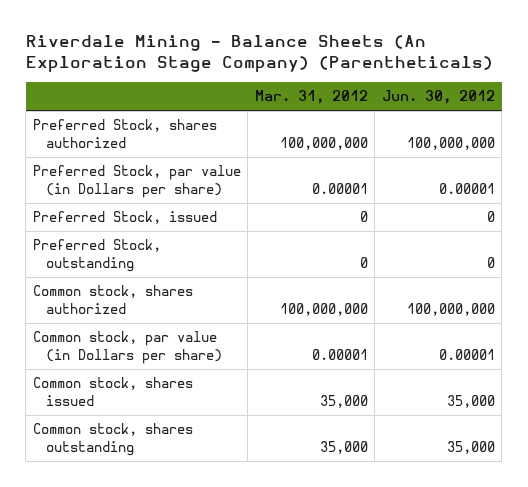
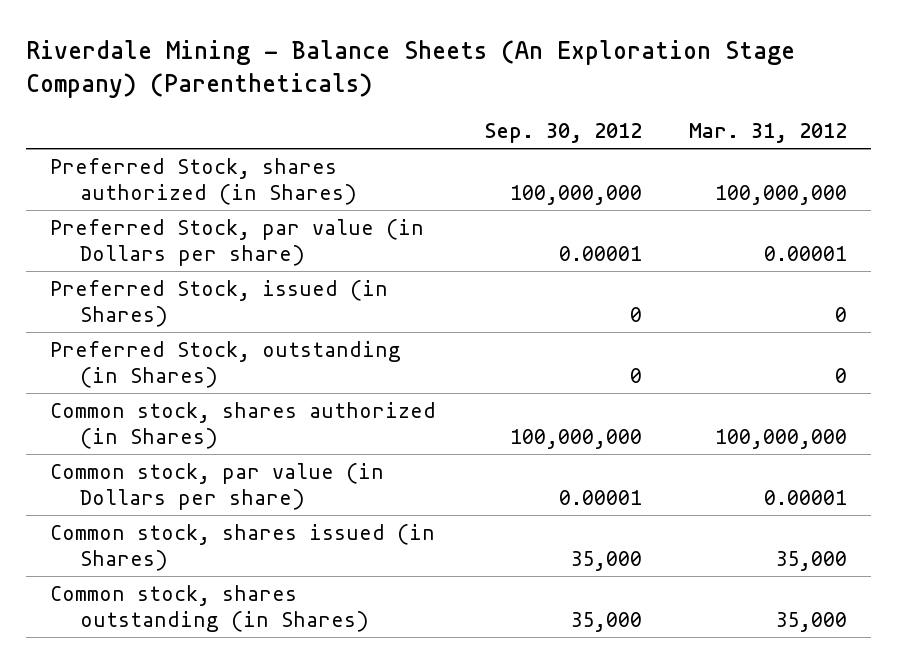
[381,90,495,105] Jun. 30, 2012 -> none
none -> [483,123,642,144] Sep. 30, 2012
[32,119,217,148] Preferred Stock, shares authorized -> [49,157,357,206] Preferred Stock, shares authorized (in Shares)
[32,211,217,225] Preferred Stock, issued -> [49,279,388,328] Preferred Stock, issued (in Shares)
[32,239,161,272] Preferred Stock, outstanding -> [49,340,401,389] Preferred Stock, outstanding (in Shares)
[32,285,193,314] Common stock, shares authorized -> [49,401,436,450] Common stock, shares authorized (in Shares)
[32,377,193,406] Common stock, shares issued -> [49,523,435,572] Common stock, shares issued (in Shares)
[32,423,193,456] Common stock, shares outstanding -> [49,584,369,633] Common stock, shares outstanding (in Shares)

